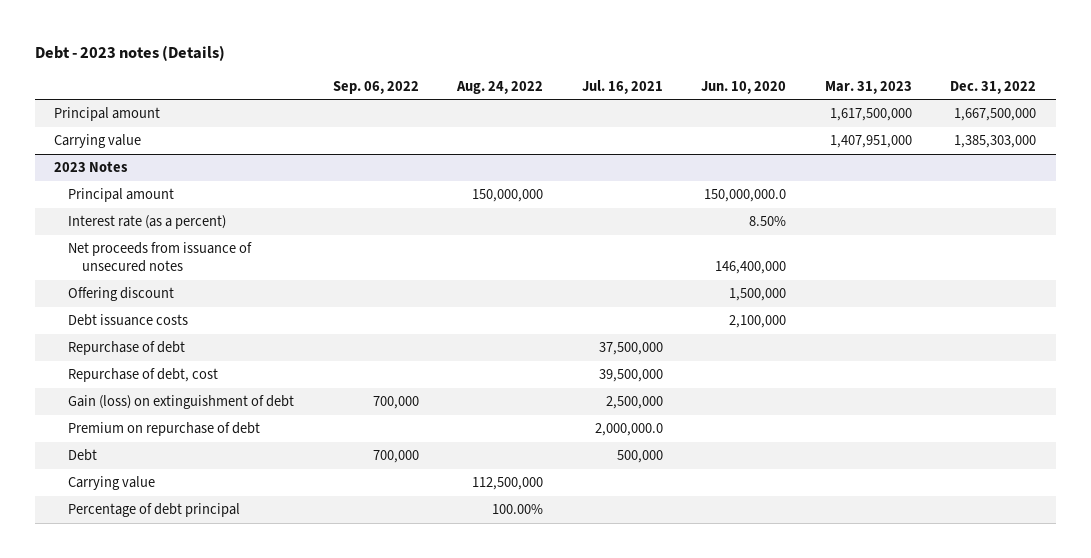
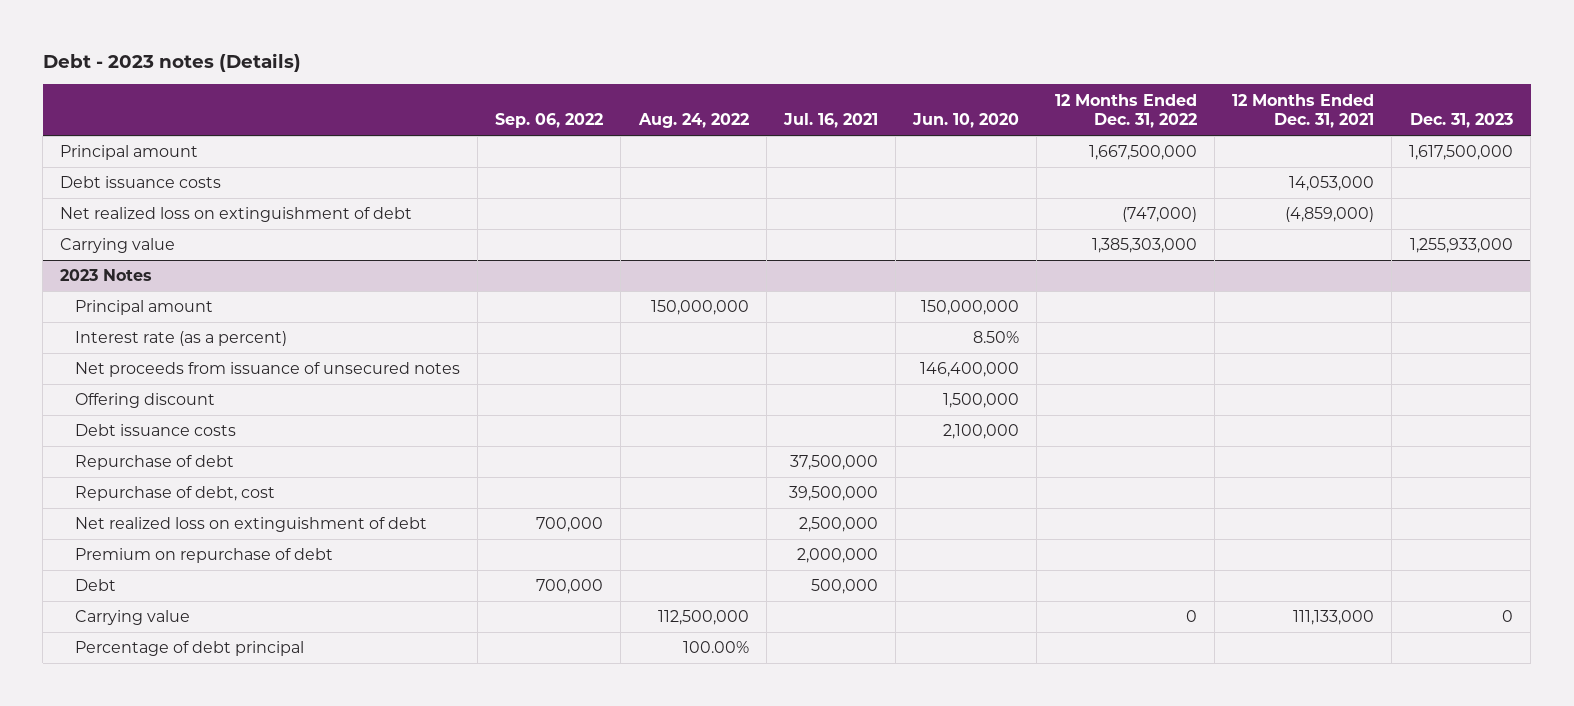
[824,80,912,94] Mar. 31, 2023 -> none
[950,80,1037,94] Dec. 31, 2022 -> none
none -> [1054,93,1197,129] 12 Months Ended Dec. 31, 2022
none -> [1231,93,1374,129] 12 Months Ended Dec. 31, 2021
none -> [1410,113,1514,129] Dec. 31, 2023
none -> [60,176,222,189] Debt issuance costs
none -> [60,207,413,223] Net realized loss on extinguishment of debt
[704,189,787,203] 150,000,000.0 -> [921,300,1020,316] 150,000,000
[68,395,295,410] Gain (loss) on extinguishment of debt -> [74,517,427,533] Net realized loss on extinguishment of debt
[594,423,663,437] 2,000,000.0 -> [796,548,878,564] 2,000,000

